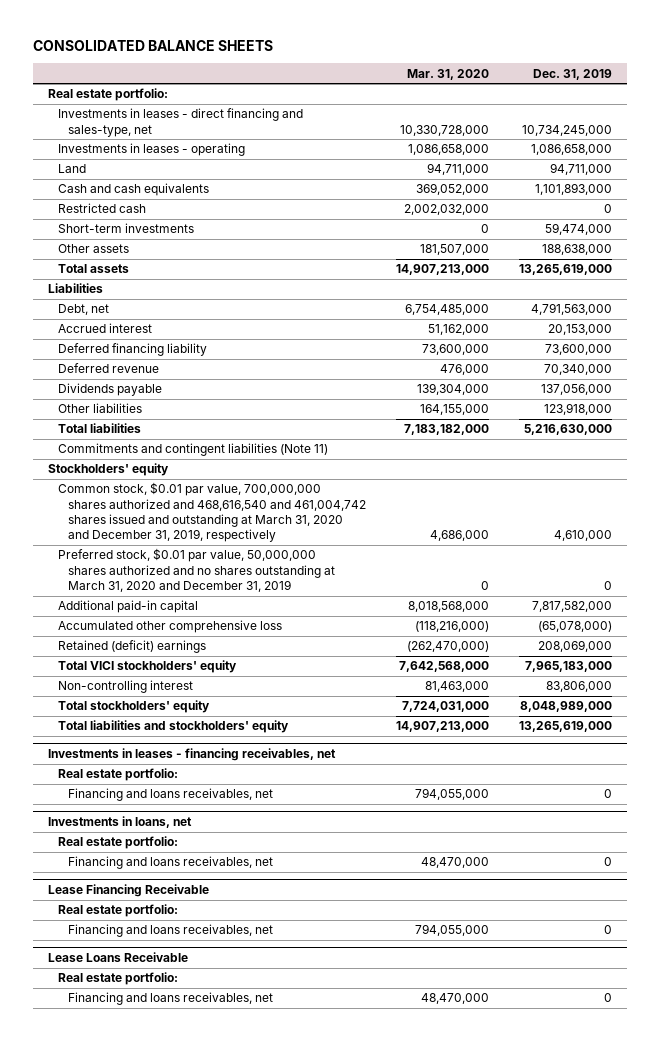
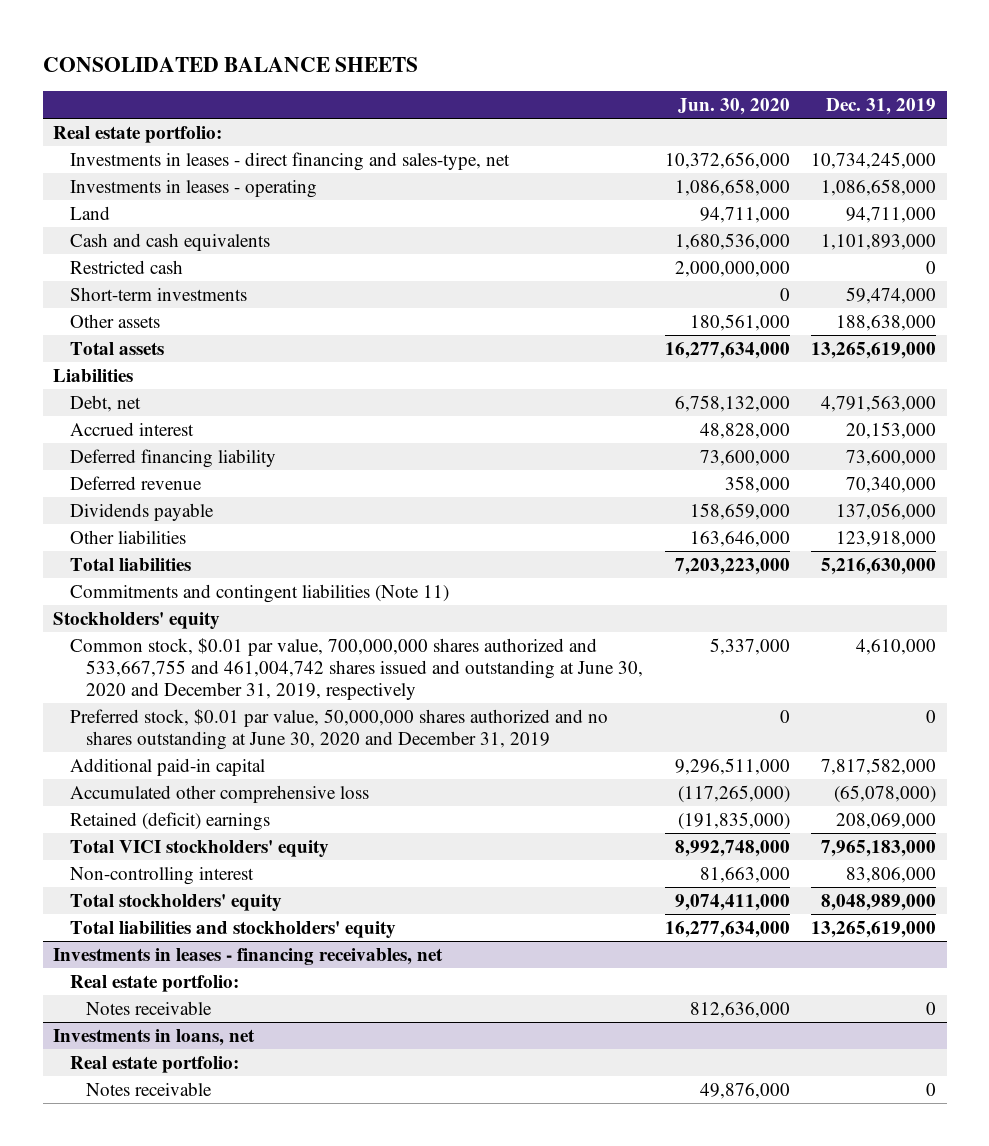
[406,68,489,80] Mar. 31, 2020 -> none
none -> [677,97,790,115] Jun. 30, 2020
[57,482,366,543] Common stock, $0.01 par value, 700,000,000 shares authorized and 468,616,540 and 461,004,742 shares issued and outstanding at March 31, 2020 and December 31, 2019, respectively -> [69,637,644,700] Common stock, $0.01 par value, 700,000,000 shares authorized and 533,667,755 and 461,004,742 shares issued and outstanding at June 30, 2020 and December 31, 2019, respectively
[57,548,335,592] Preferred stock, $0.01 par value, 50,000,000 shares authorized and no shares outstanding at March 31, 2020 and December 31, 2019 -> [69,708,608,750] Preferred stock, $0.01 par value, 50,000,000 shares authorized and no shares outstanding at June 30, 2020 and December 31, 2019
[67,788,273,802] Financing and loans receivables, net -> [86,1000,213,1015] Notes receivable
[47,884,209,898] Lease Financing Receivable -> none
[57,904,178,918] Real estate portfolio: -> none
[67,924,273,938] Financing and loans receivables, net -> none
[47,952,188,963] Lease Loans Receivable -> none
[57,972,178,986] Real estate portfolio: -> none
[67,992,273,1006] Financing and loans receivables, net -> none
[67,856,273,870] Financing and loans receivables, net -> [86,1081,213,1096] Notes receivable

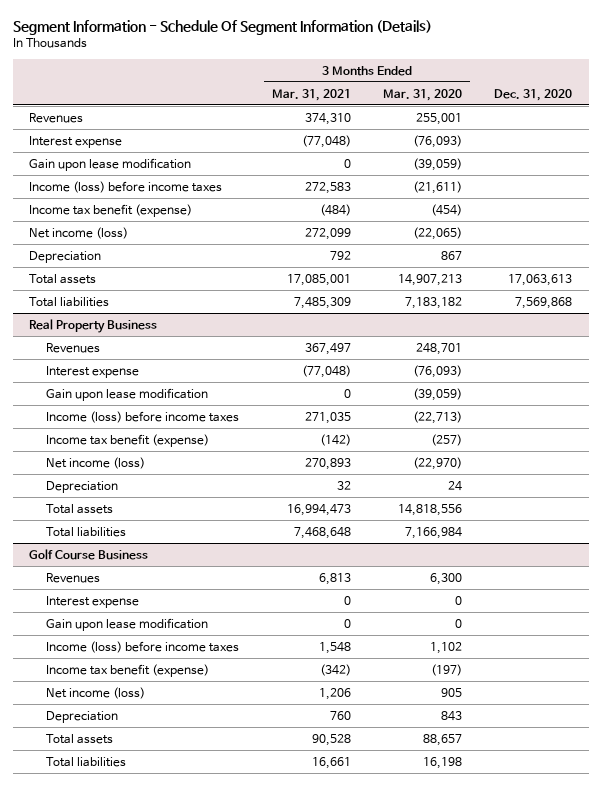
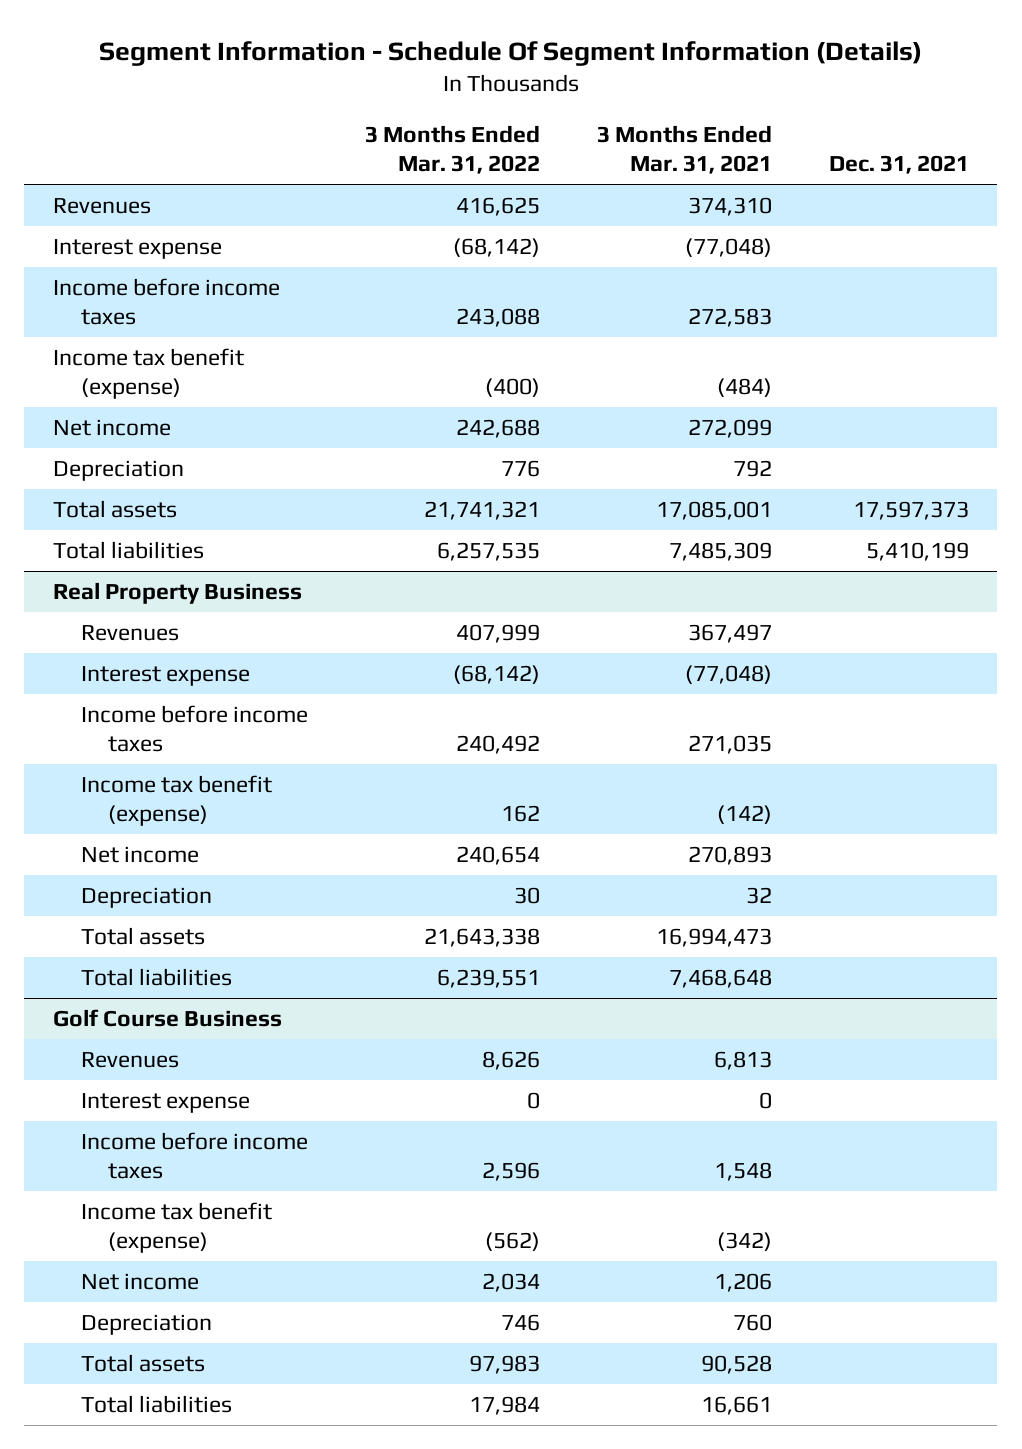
[383,88,463,101] Mar. 31, 2020 -> none
[494,88,573,101] Dec. 31, 2020 -> none
none -> [364,124,540,175] 3 Months Ended Mar. 31, 2022
none -> [828,155,969,175] Dec. 31, 2021
[28,157,191,171] Gain upon lease modification -> none
[28,180,222,193] Income (loss) before income taxes -> [52,278,280,326] Income before income taxes
[28,226,128,239] Net income (loss) -> [52,419,171,437] Net income
[46,387,209,401] Gain upon lease modification -> none
[46,410,240,423] Income (loss) before income taxes -> [80,705,308,753] Income before income taxes
[46,456,146,469] Net income (loss) -> [80,846,199,864] Net income
[46,617,209,631] Gain upon lease modification -> none
[46,640,240,653] Income (loss) before income taxes -> [80,1132,308,1180] Income before income taxes
[46,686,146,699] Net income (loss) -> [80,1273,199,1291] Net income

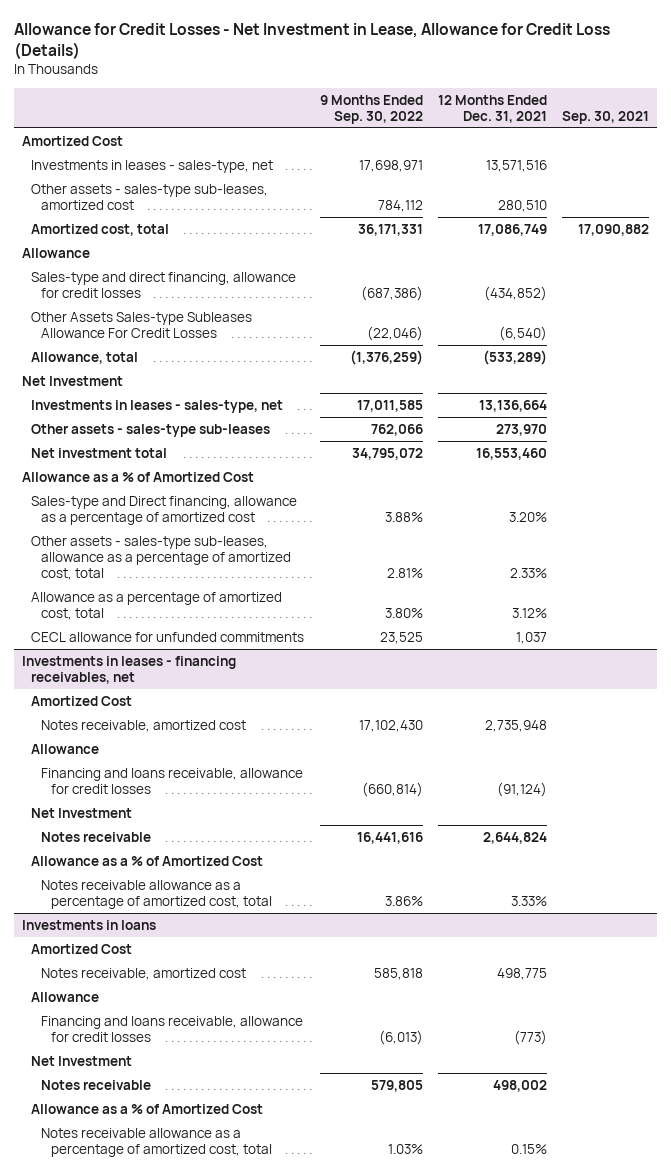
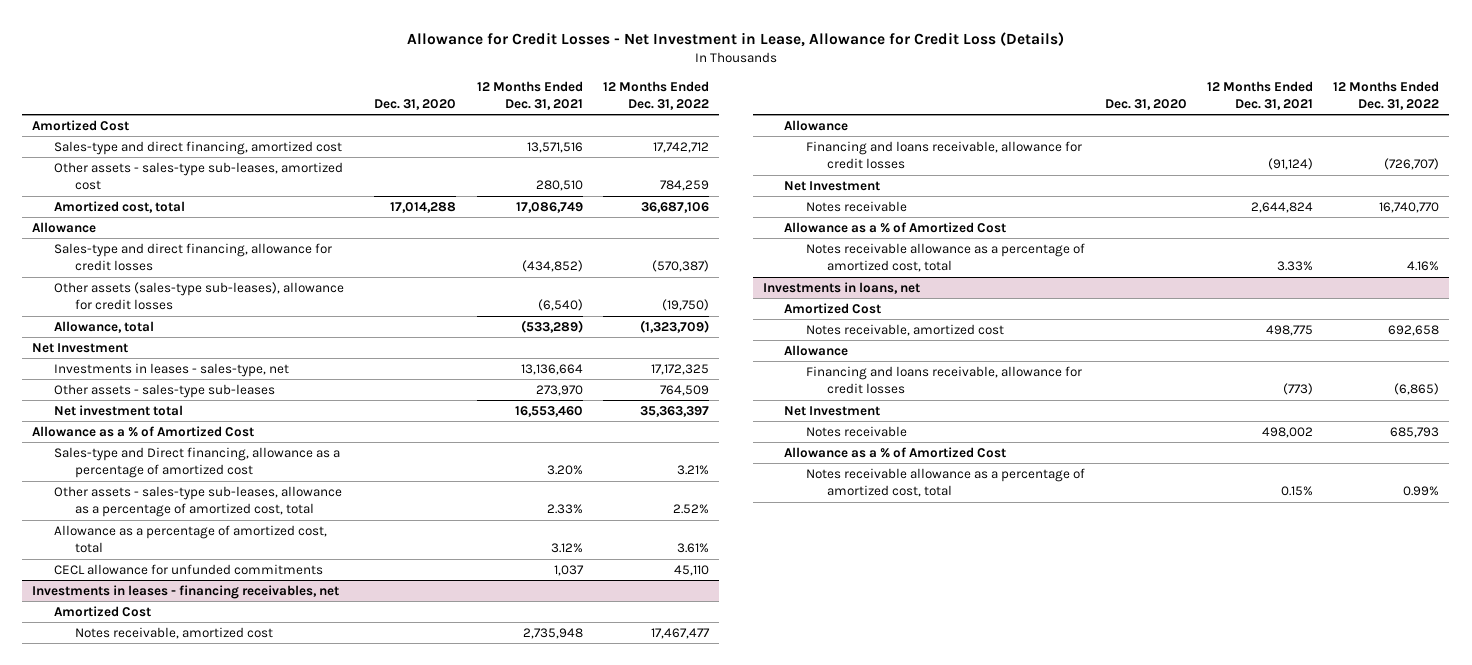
[319,94,423,124] 9 Months Ended Sep. 30, 2022 -> none
[562,110,650,124] Sep. 30, 2021 -> none
none -> [374,98,457,110] Dec. 31, 2020
none -> [602,80,709,110] 12 Months Ended Dec. 31, 2022
[31,159,274,173] Investments in leases - sales-type, net -> [53,141,342,156] Sales-type and direct financing, amortized cost
[31,311,253,338] Other Assets Sales-type Subleases Allowance For Credit Losses -> [53,282,344,311] Other assets (sales-type sub-leases), allowance for credit losses
[21,919,156,930] Investments in loans -> [763,282,921,295] Investments in loans, net

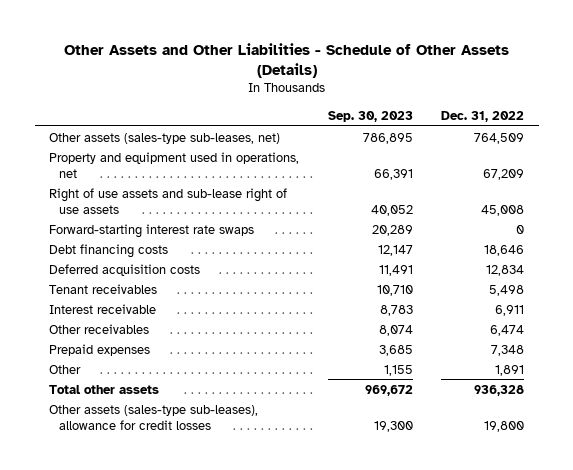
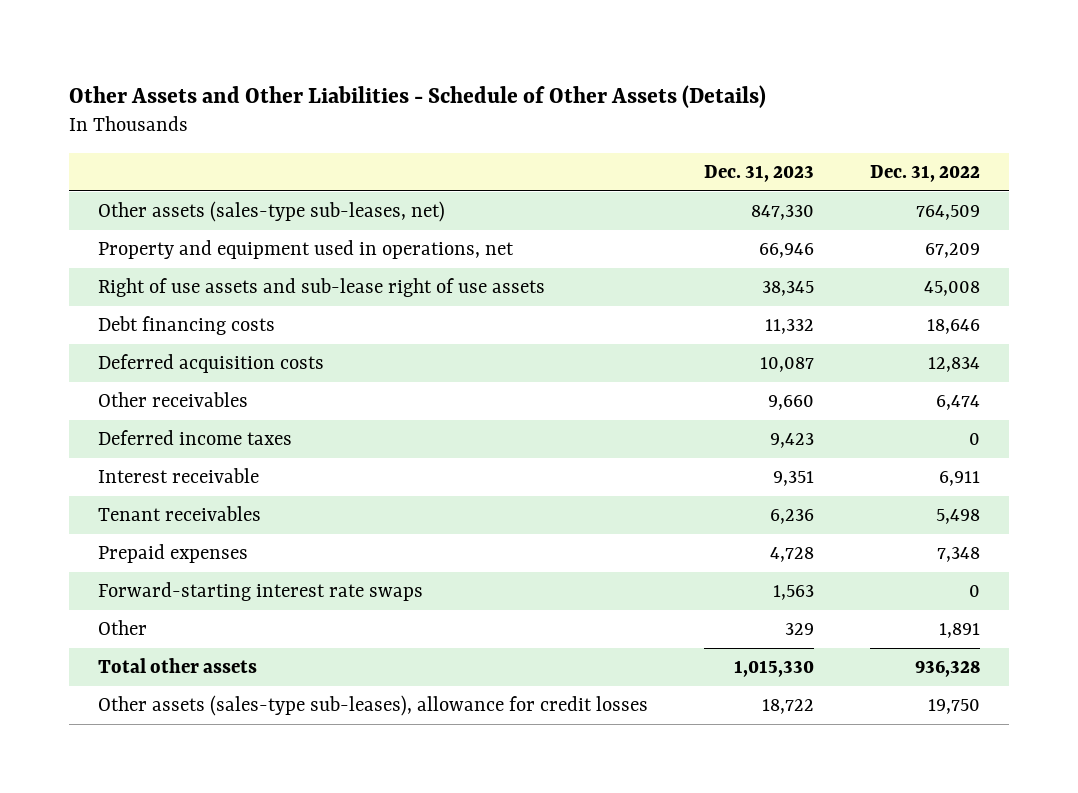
[327,110,413,122] Sep. 30, 2023 -> none
none -> [703,164,814,182] Dec. 31, 2023
none -> [97,430,292,446] Deferred income taxes
[49,303,157,314] Interest receivable -> [97,468,259,484] Interest receivable
[49,283,158,294] Tenant receivables -> [97,506,261,522] Tenant receivables
[49,223,255,238] Forward-starting interest rate swaps -> [97,582,423,602] Forward-starting interest rate swaps
[484,420,525,432] 19,800 -> [928,699,981,715] 19,750

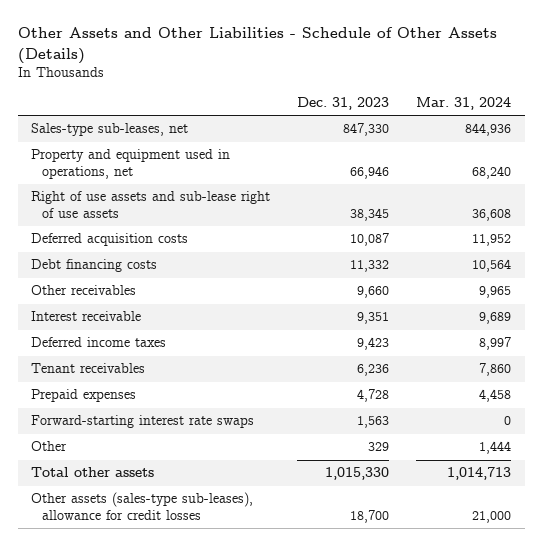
[870,164,981,182] Dec. 31, 2022 -> none
none -> [416,97,512,111] Mar. 31, 2024
[97,201,445,223] Other assets (sales-type sub-leases, net) -> [31,123,189,137] Sales-type sub-leases, net
[97,316,275,336] Debt financing costs -> [31,259,158,273] Debt financing costs
[97,430,292,446] Deferred income taxes -> [31,337,167,348] Deferred income taxes
[761,699,814,715] 18,722 -> [350,510,390,524] 18,700

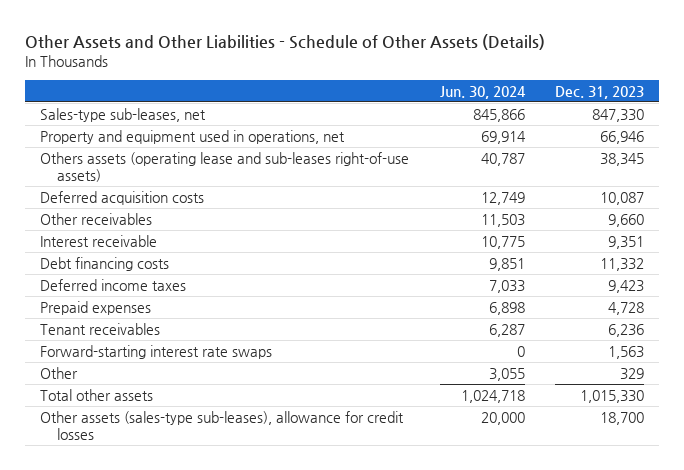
[416,97,512,111] Mar. 31, 2024 -> none
none -> [439,85,526,99] Jun. 30, 2024
[31,191,271,219] Right of use assets and sub-lease right of use assets -> [40,151,410,182] Others assets (operating lease and sub-leases right-of-use assets)
[31,259,158,273] Debt financing costs -> [40,256,170,271] Debt financing costs
[31,363,146,374] Tenant receivables -> [40,322,161,335] Tenant receivables

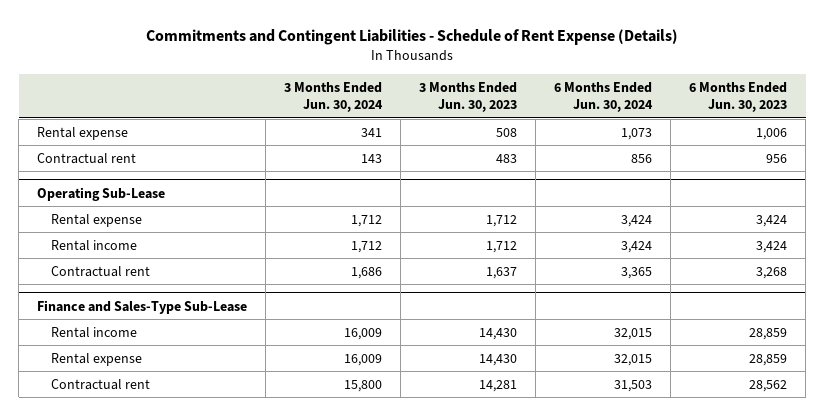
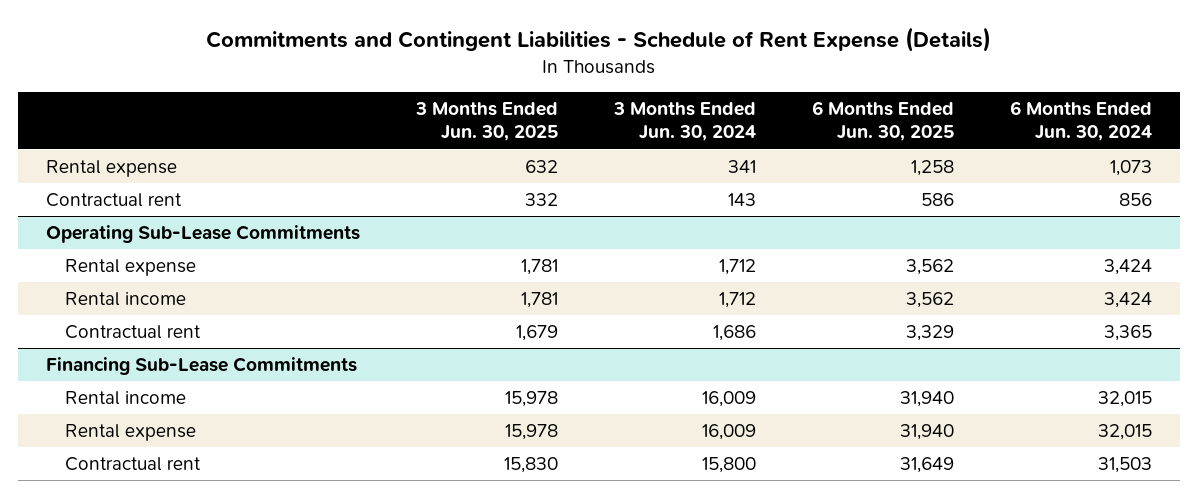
[419,81,518,113] 3 Months Ended Jun. 30, 2023 -> none
[689,81,788,113] 6 Months Ended Jun. 30, 2023 -> none
none -> [414,101,558,142] 3 Months Ended Jun. 30, 2025
none -> [811,100,954,142] 6 Months Ended Jun. 30, 2025
[37,186,166,201] Operating Sub-Lease -> [45,224,360,243] Operating Sub-Lease Commitments
[37,299,248,314] Finance and Sales-Type Sub-Lease -> [45,356,357,375] Financing Sub-Lease Commitments

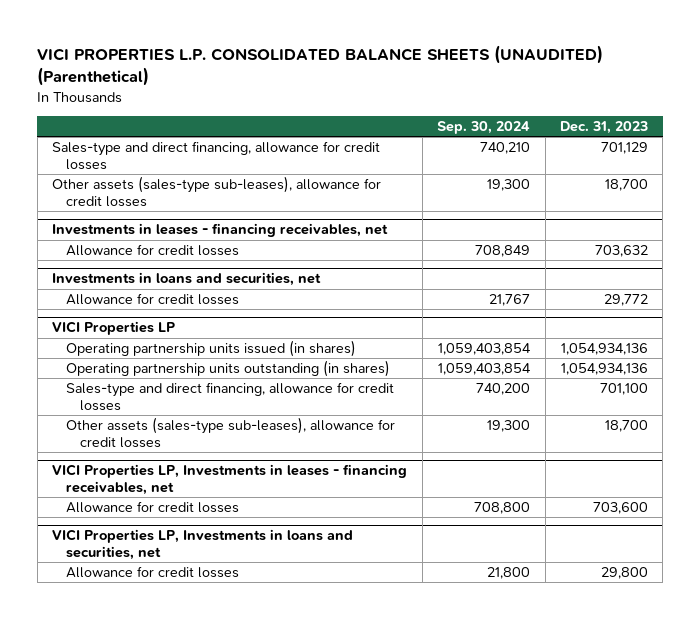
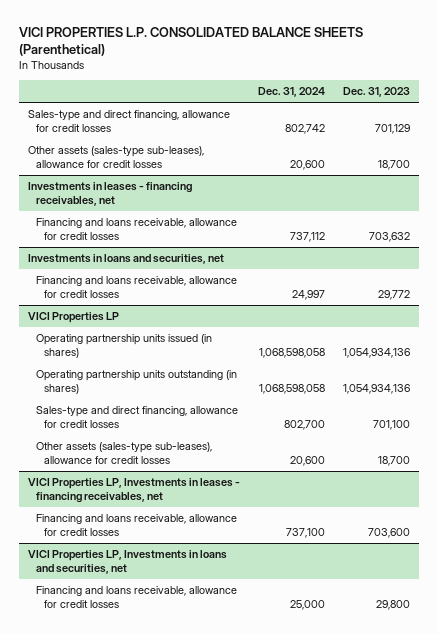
[37,44,604,87] VICI PROPERTIES L.P. CONSOLIDATED BALANCE SHEETS (UNAUDITED) (Parenthetical) -> [19,26,364,56] VICI PROPERTIES L.P. CONSOLIDATED BALANCE SHEETS (Parenthetical)
[437,120,531,134] Sep. 30, 2024 -> none
none -> [258,87,326,98] Dec. 31, 2024
[66,244,240,257] Allowance for credit losses -> [36,218,238,241] Financing and loans receivable, allowance for credit losses
[66,293,240,306] Allowance for credit losses -> [36,276,238,299] Financing and loans receivable, allowance for credit losses
[66,501,240,514] Allowance for credit losses -> [36,514,238,537] Financing and loans receivable, allowance for credit losses
[66,566,240,579] Allowance for credit losses -> [36,586,238,609] Financing and loans receivable, allowance for credit losses

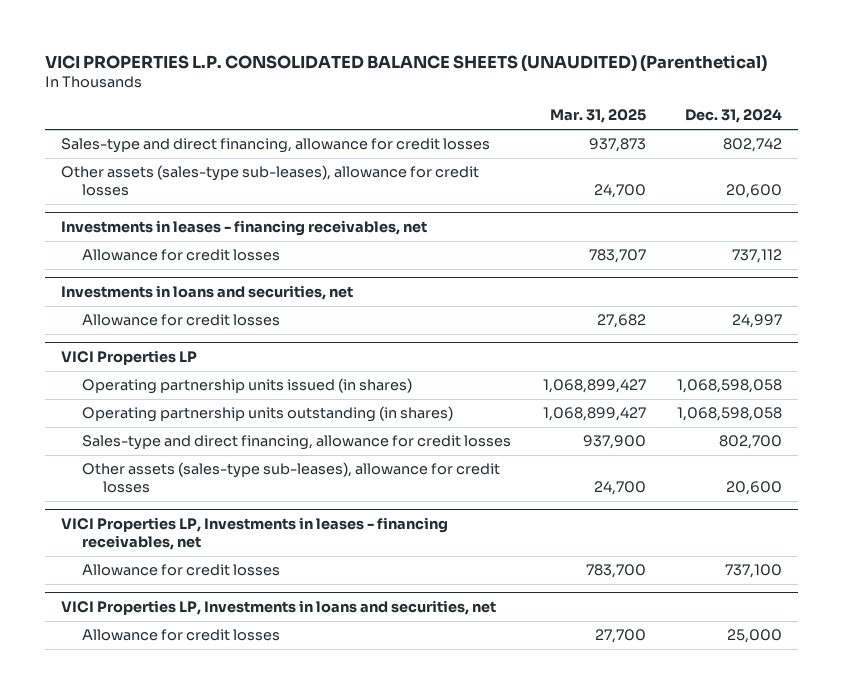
[19,26,364,56] VICI PROPERTIES L.P. CONSOLIDATED BALANCE SHEETS (Parenthetical) -> [45,54,768,72] VICI PROPERTIES L.P. CONSOLIDATED BALANCE SHEETS (UNAUDITED) (Parenthetical)
[342,87,410,98] Dec. 31, 2023 -> none
none -> [549,109,646,124] Mar. 31, 2025
[36,218,238,241] Financing and loans receivable, allowance for credit losses -> [82,249,281,262] Allowance for credit losses
[36,276,238,299] Financing and loans receivable, allowance for credit losses -> [82,314,281,327] Allowance for credit losses
[36,514,238,537] Financing and loans receivable, allowance for credit losses -> [82,564,281,577] Allowance for credit losses
[36,586,238,609] Financing and loans receivable, allowance for credit losses -> [82,629,281,642] Allowance for credit losses

